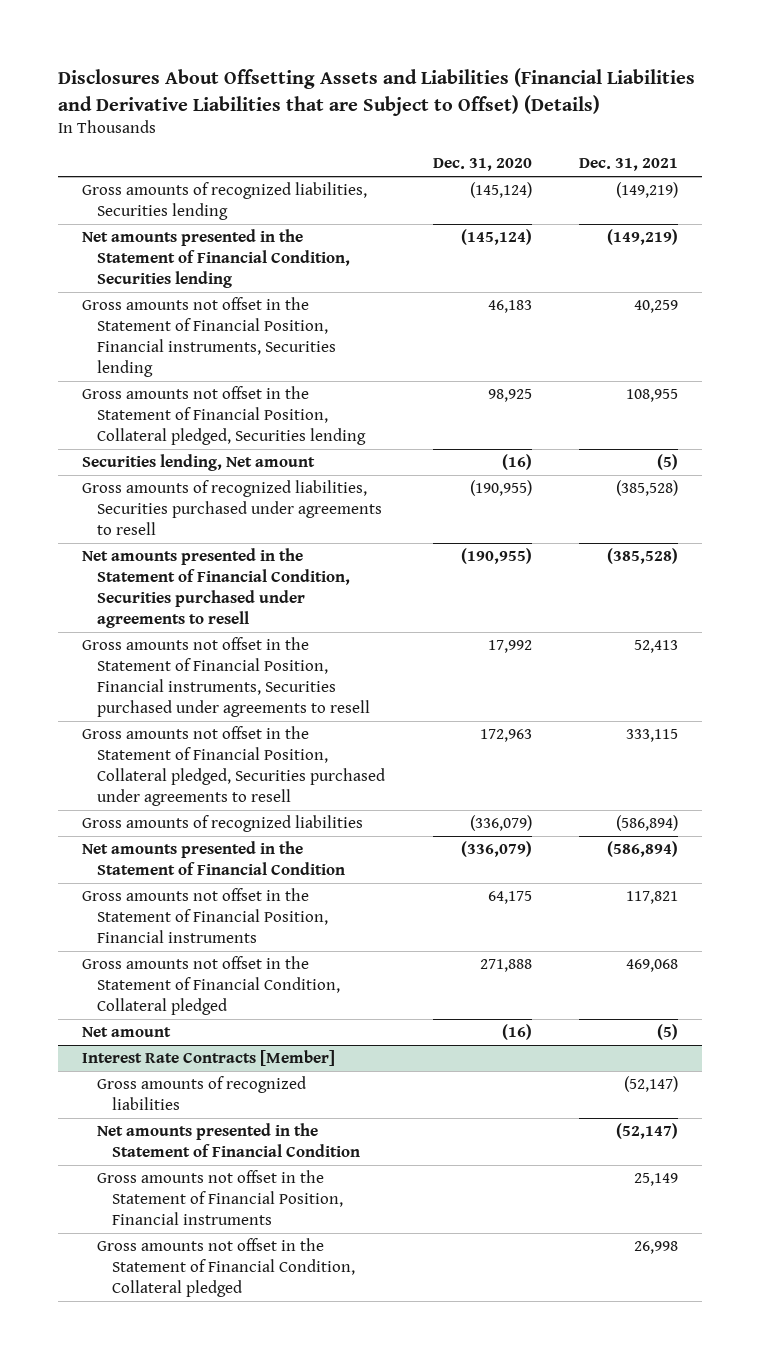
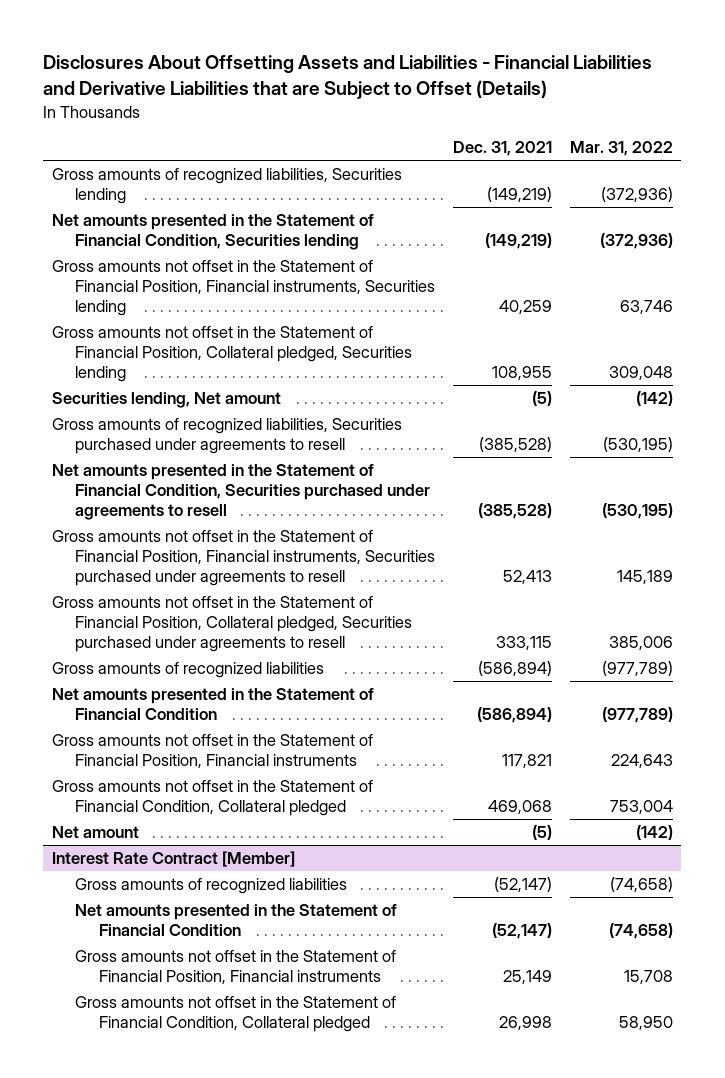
[58,68,696,116] Disclosures About Offsetting Assets and Liabilities (Financial Liabilities and Derivative Liabilities that are Subject to Offset) (Details) -> [43,55,653,100] Disclosures About Offsetting Assets and Liabilities - Financial Liabilities and Derivative Liabilities that are Subject to Offset (Details)
[432,158,532,172] Dec. 31, 2020 -> none
none -> [569,141,673,157] Mar. 31, 2022
[82,1050,336,1067] Interest Rate Contracts [Member] -> [51,850,295,867] Interest Rate Contract [Member]

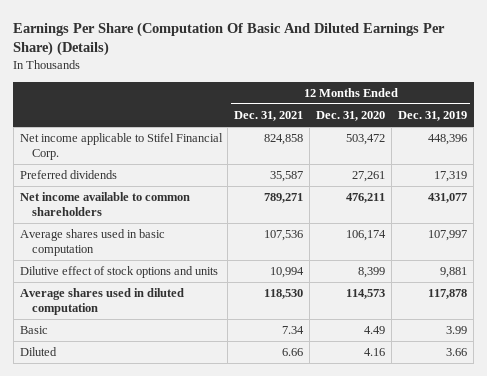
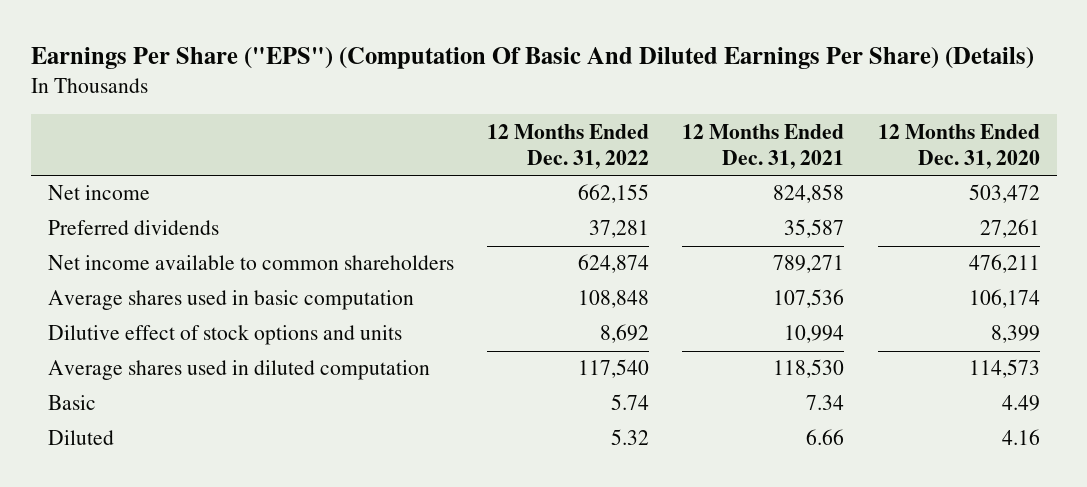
[13,21,446,57] Earnings Per Share (Computation Of Basic And Diluted Earnings Per Share) (Details) -> [30,46,1034,69] Earnings Per Share ("EPS") (Computation Of Basic And Diluted Earnings Per Share) (Details)
[398,111,468,122] Dec. 31, 2019 -> none
none -> [487,123,650,169] 12 Months Ended Dec. 31, 2022
[19,133,223,161] Net income applicable to Stifel Financial Corp. -> [47,185,150,201] Net income

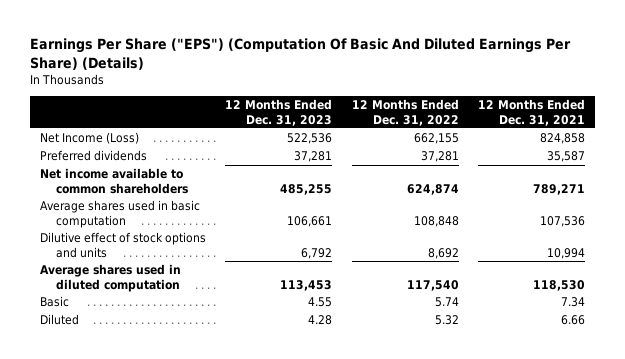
[877,123,1040,169] 12 Months Ended Dec. 31, 2020 -> none
none -> [225,99,333,126] 12 Months Ended Dec. 31, 2023
[47,185,150,201] Net income -> [39,132,139,145] Net Income (Loss)

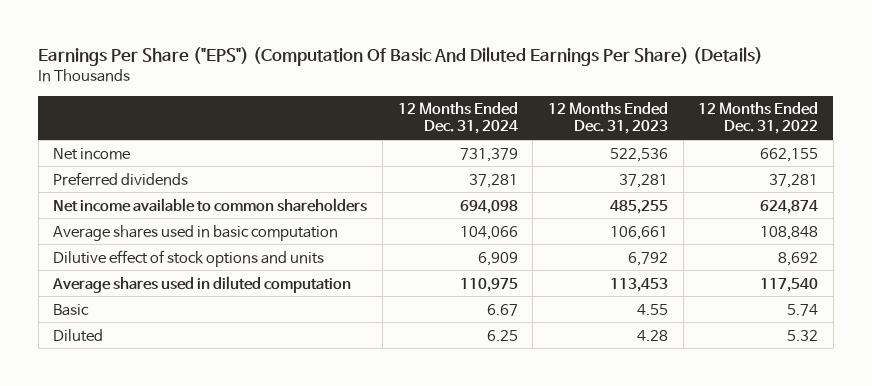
[478,99,586,126] 12 Months Ended Dec. 31, 2021 -> none
none -> [397,102,518,135] 12 Months Ended Dec. 31, 2024
[39,132,139,145] Net Income (Loss) -> [53,147,131,160] Net income

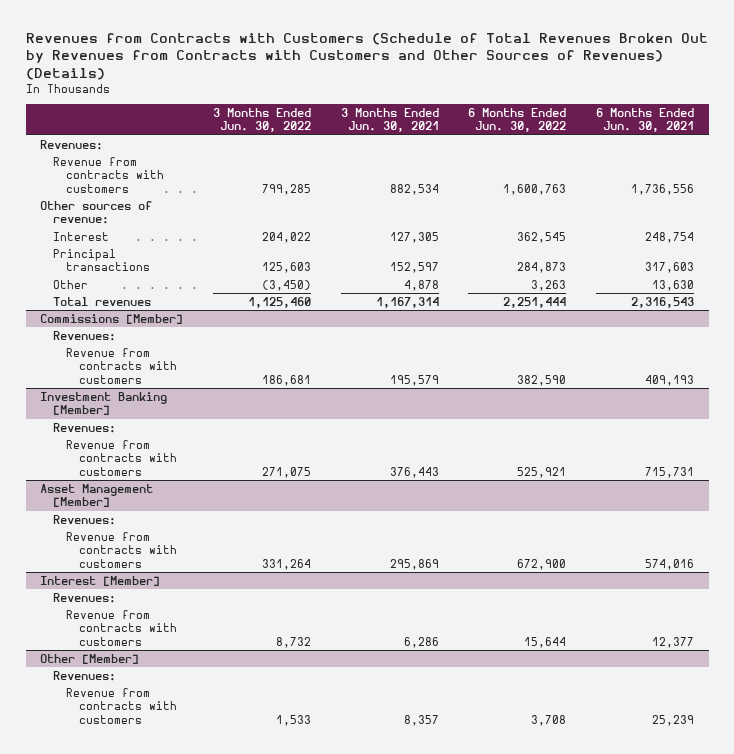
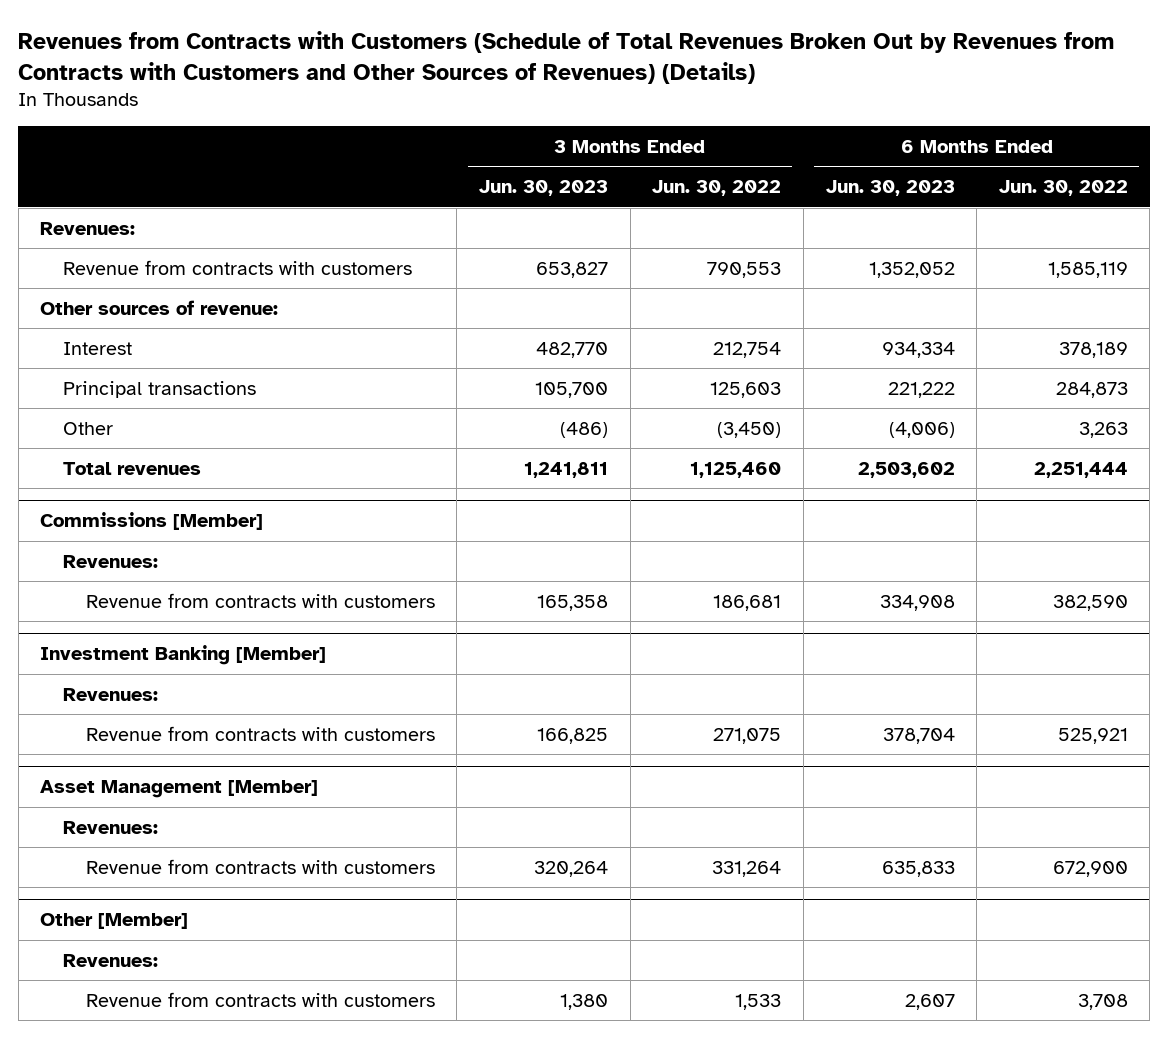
[340,107,439,133] 3 Months Ended Jun. 30, 2021 -> none
[595,107,694,133] 6 Months Ended Jun. 30, 2021 -> none
none -> [478,180,608,197] Jun. 30, 2023
none -> [825,180,955,197] Jun. 30, 2023
[262,183,312,195] 799,285 -> [707,261,782,278] 790,553
[503,183,567,195] 1,600,763 -> [1047,261,1128,278] 1,585,119
[262,231,312,243] 204,022 -> [713,341,782,358] 212,754
[517,231,567,243] 362,545 -> [1058,341,1128,358] 378,189
[40,575,161,586] Interest [Member] -> none
[53,592,117,603] Revenues: -> none
[66,609,178,646] Revenue from contracts with customers -> none

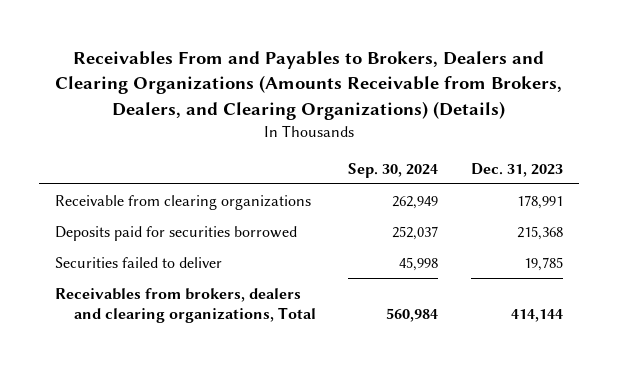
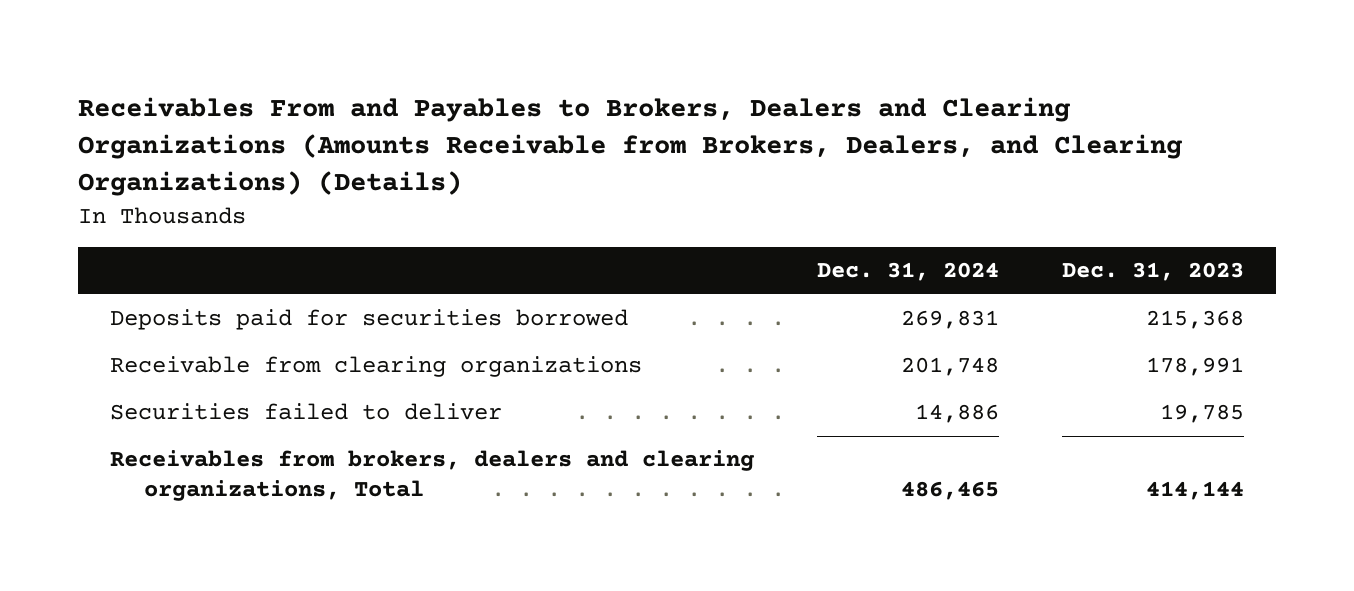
[348,162,439,178] Sep. 30, 2024 -> none
none -> [816,262,999,282] Dec. 31, 2024
[55,194,312,210] Receivable from clearing organizations -> [109,356,642,378] Receivable from clearing organizations

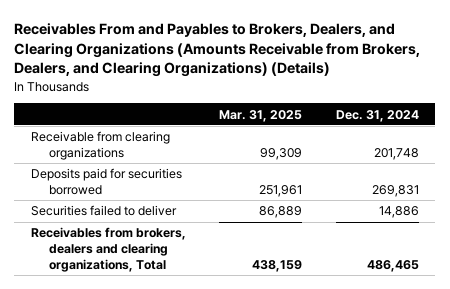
[78,96,1183,197] Receivables From and Payables to Brokers, Dealers and Clearing Organizations (Amounts Receivable from Brokers, Dealers, and Clearing Organizations) (Details) -> [14,23,421,78] Receivables From and Payables to Brokers, Dealers, and Clearing Organizations (Amounts Receivable from Brokers, Dealers, and Clearing Organizations) (Details)
[1062,262,1245,282] Dec. 31, 2023 -> none
none -> [219,109,303,122] Mar. 31, 2025
[109,309,628,331] Deposits paid for securities borrowed -> [31,168,183,196] Deposits paid for securities borrowed

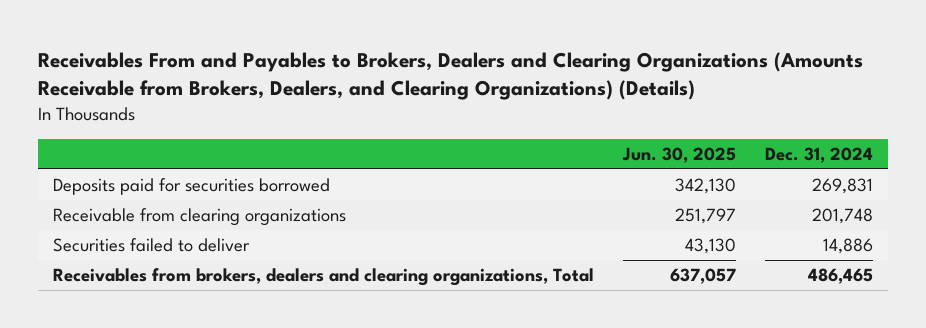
[14,23,421,78] Receivables From and Payables to Brokers, Dealers, and Clearing Organizations (Amounts Receivable from Brokers, Dealers, and Clearing Organizations) (Details) -> [38,51,864,101] Receivables From and Payables to Brokers, Dealers and Clearing Organizations (Amounts Receivable from Brokers, Dealers, and Clearing Organizations) (Details)
[219,109,303,122] Mar. 31, 2025 -> none
none -> [621,146,736,163] Jun. 30, 2025
[31,131,171,161] Receivable from clearing organizations -> [52,208,346,227] Receivable from clearing organizations

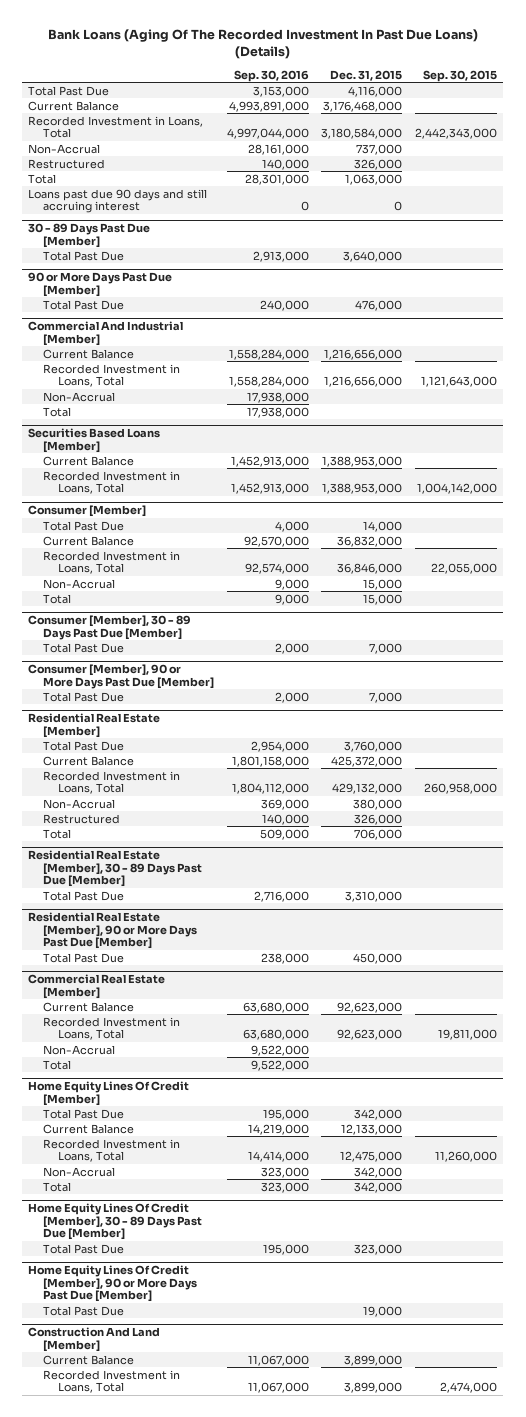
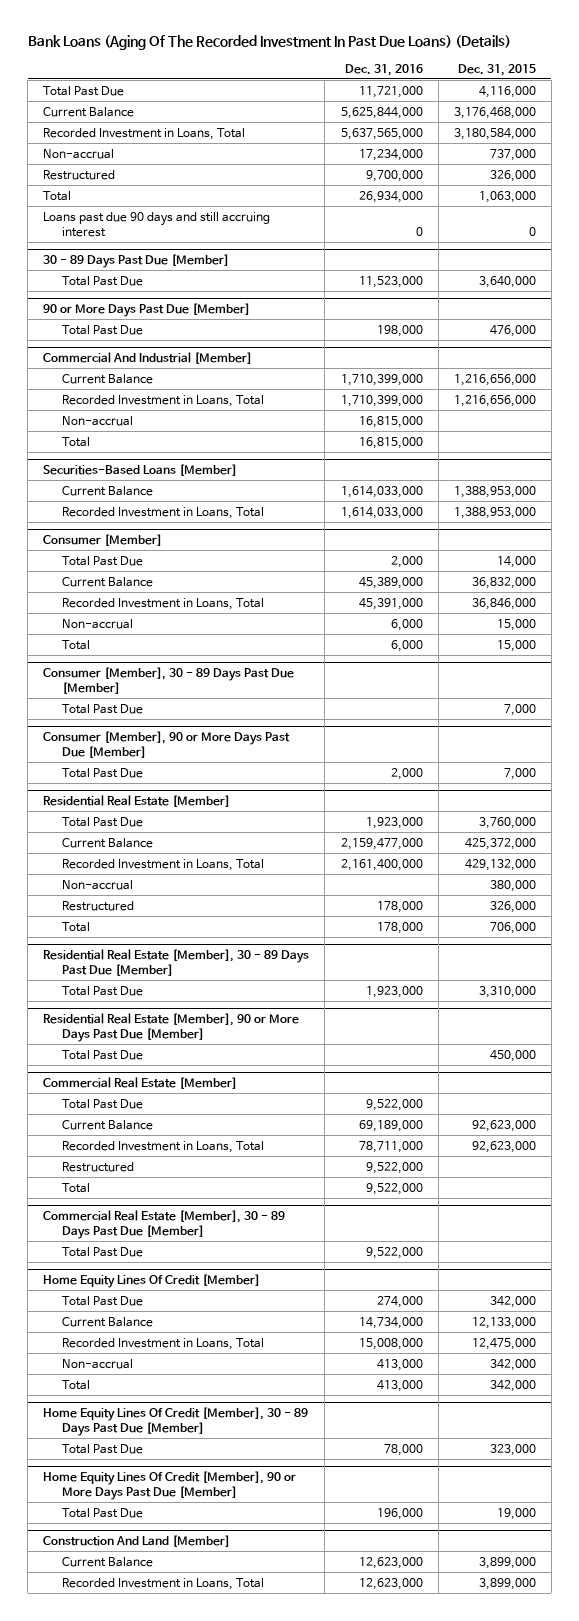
[233,69,309,82] Sep. 30, 2016 -> none
[423,69,498,82] Sep. 30, 2015 -> none
none -> [344,63,423,76] Dec. 31, 2016
[28,143,101,154] Non-Accrual -> [43,148,115,159] Non-accrual
[43,391,116,402] Non-Accrual -> [61,415,133,426] Non-accrual
[28,427,161,453] Securities Based Loans [Member] -> [43,464,238,477] Securities-Based Loans [Member]
[43,578,116,589] Non-Accrual -> [61,618,133,629] Non-accrual
[43,798,116,809] Non-Accrual -> [61,879,133,890] Non-accrual
none -> [61,1098,143,1109] Total Past Due
[43,1044,116,1055] Non-Accrual -> none
none -> [61,1161,134,1172] Restructured
none -> [43,1210,286,1240] Commercial Real Estate [Member], 30 - 89 Days Past Due [Member]
none -> [61,1246,143,1257] Total Past Due
[43,1166,116,1177] Non-Accrual -> [61,1358,133,1369] Non-accrual

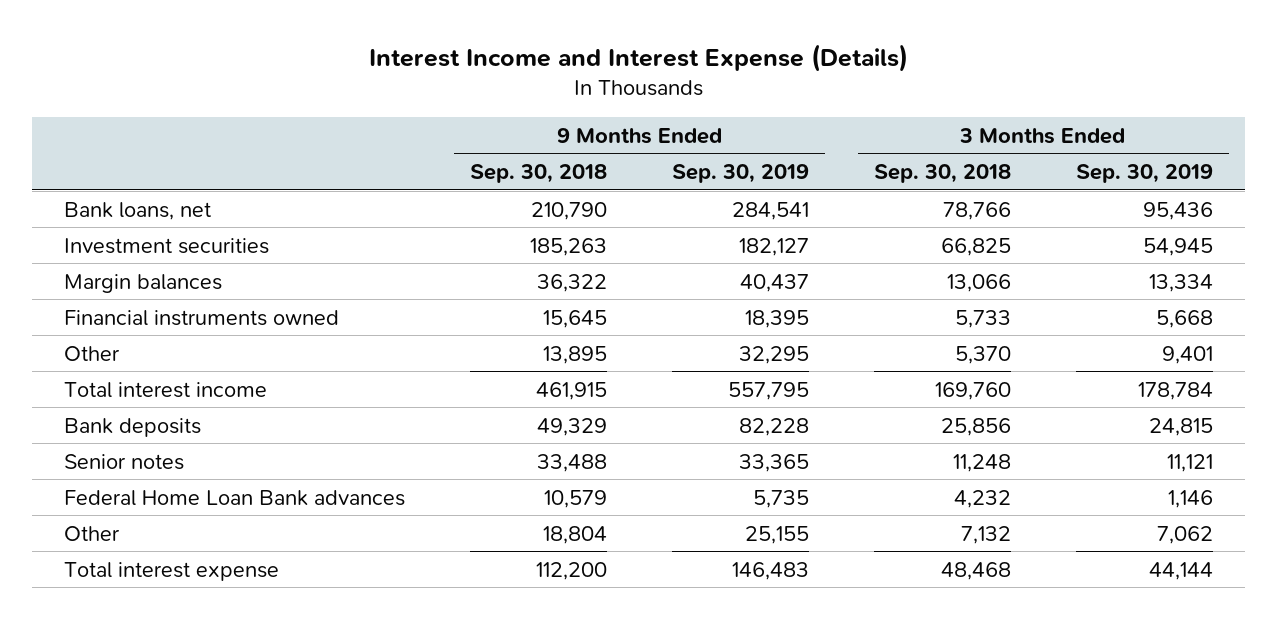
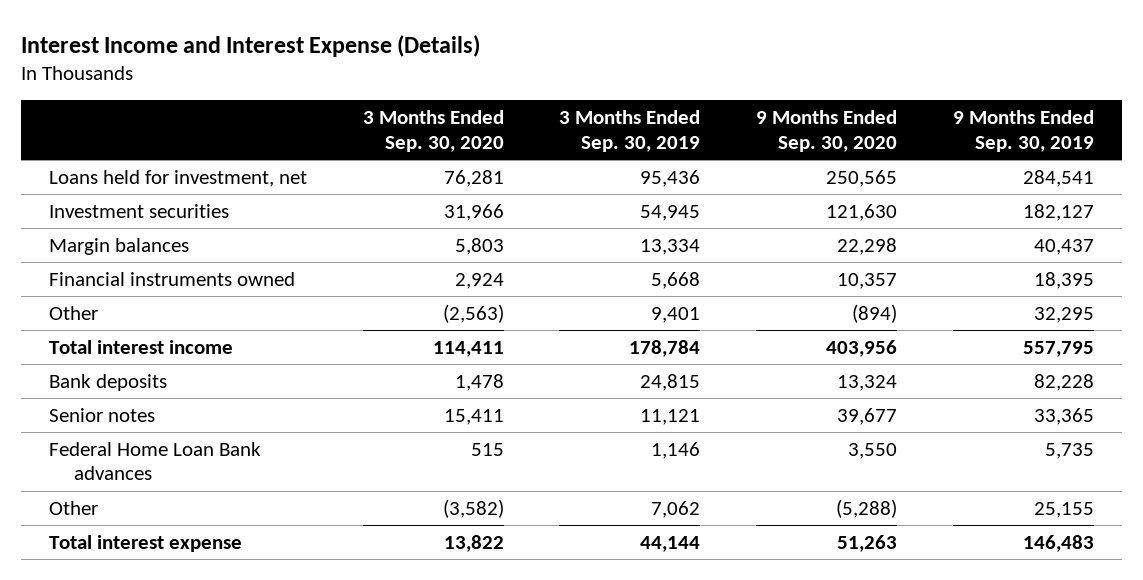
[470,164,608,184] Sep. 30, 2018 -> none
[873,164,1011,184] Sep. 30, 2018 -> none
none -> [362,110,504,152] 3 Months Ended Sep. 30, 2020
none -> [756,110,898,152] 9 Months Ended Sep. 30, 2020
[64,201,212,220] Bank loans, net -> [48,169,307,187] Loans held for investment, net

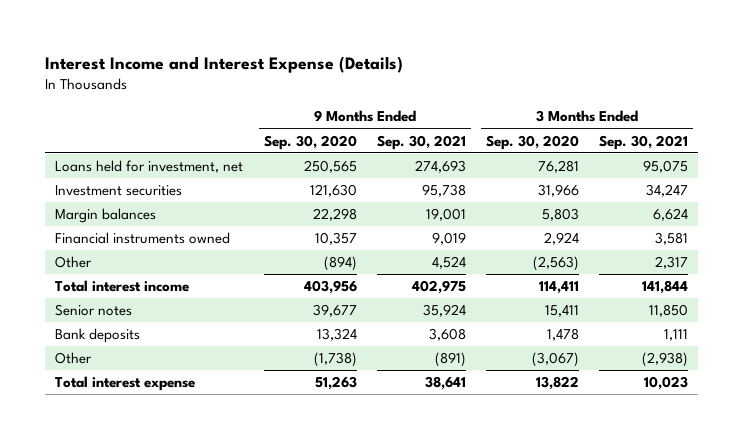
[559,110,701,152] 3 Months Ended Sep. 30, 2019 -> none
[952,110,1094,152] 9 Months Ended Sep. 30, 2019 -> none
none -> [376,134,466,150] Sep. 30, 2021
none -> [599,134,689,150] Sep. 30, 2021
[48,441,261,481] Federal Home Loan Bank advances -> none
[48,373,167,391] Bank deposits -> [55,328,141,344] Bank deposits
[442,498,504,518] (3,582) -> [532,352,580,368] (3,067)
[836,498,898,518] (5,288) -> [313,352,357,368] (1,738)

